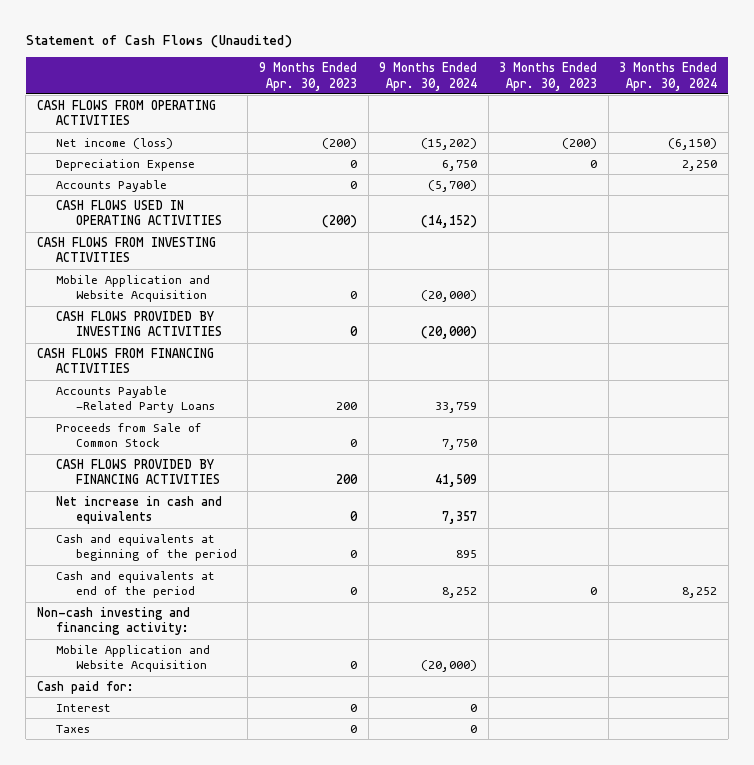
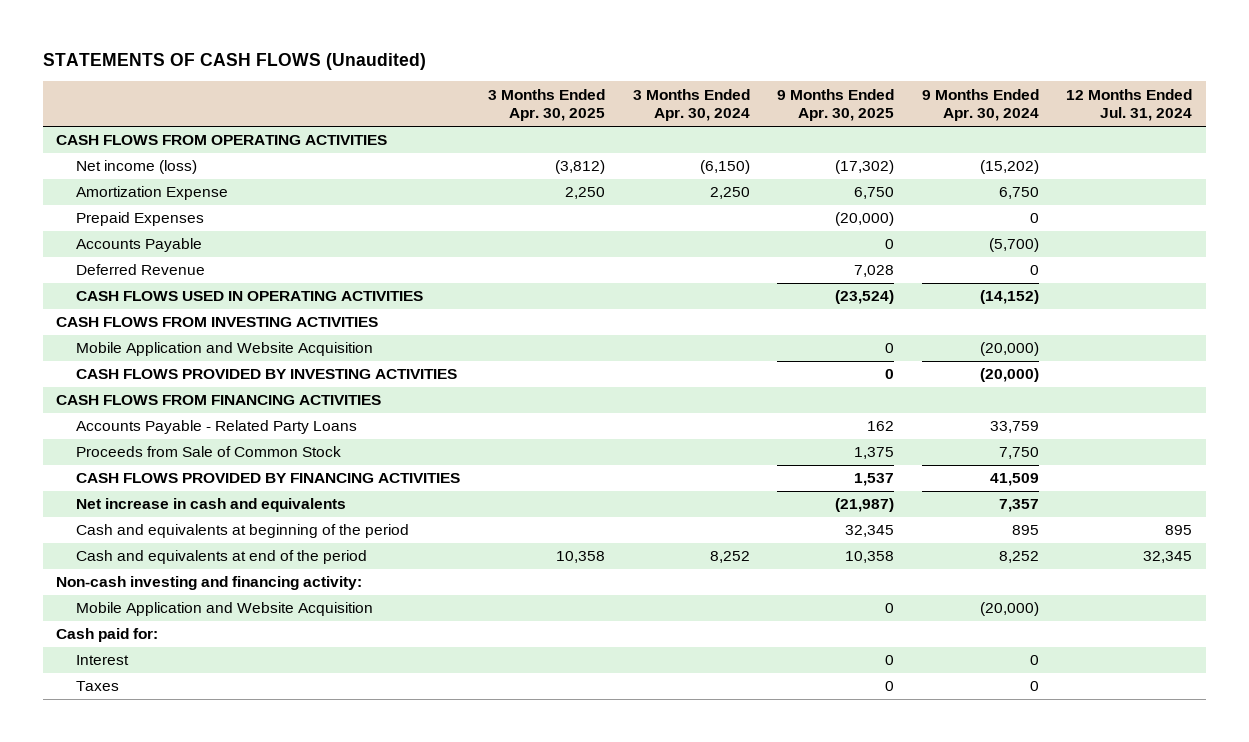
[25,34,292,48] Statement of Cash Flows (Unaudited) -> [42,53,426,71] STATEMENTS OF CASH FLOWS (Unaudited)
[259,61,358,91] 9 Months Ended Apr. 30, 2023 -> none
[499,61,598,91] 3 Months Ended Apr. 30, 2023 -> none
none -> [488,88,606,122] 3 Months Ended Apr. 30, 2025
none -> [777,88,895,122] 9 Months Ended Apr. 30, 2025
none -> [1066,88,1193,122] 12 Months Ended Jul. 31, 2024
[56,158,196,171] Depreciation Expense -> [76,186,229,201] Amortization Expense
none -> [76,212,205,227] Prepaid Expenses
none -> [76,264,206,276] Deferred Revenue
[56,385,215,414] Accounts Payable -Related Party Loans -> [76,420,358,435] Accounts Payable - Related Party Loans

